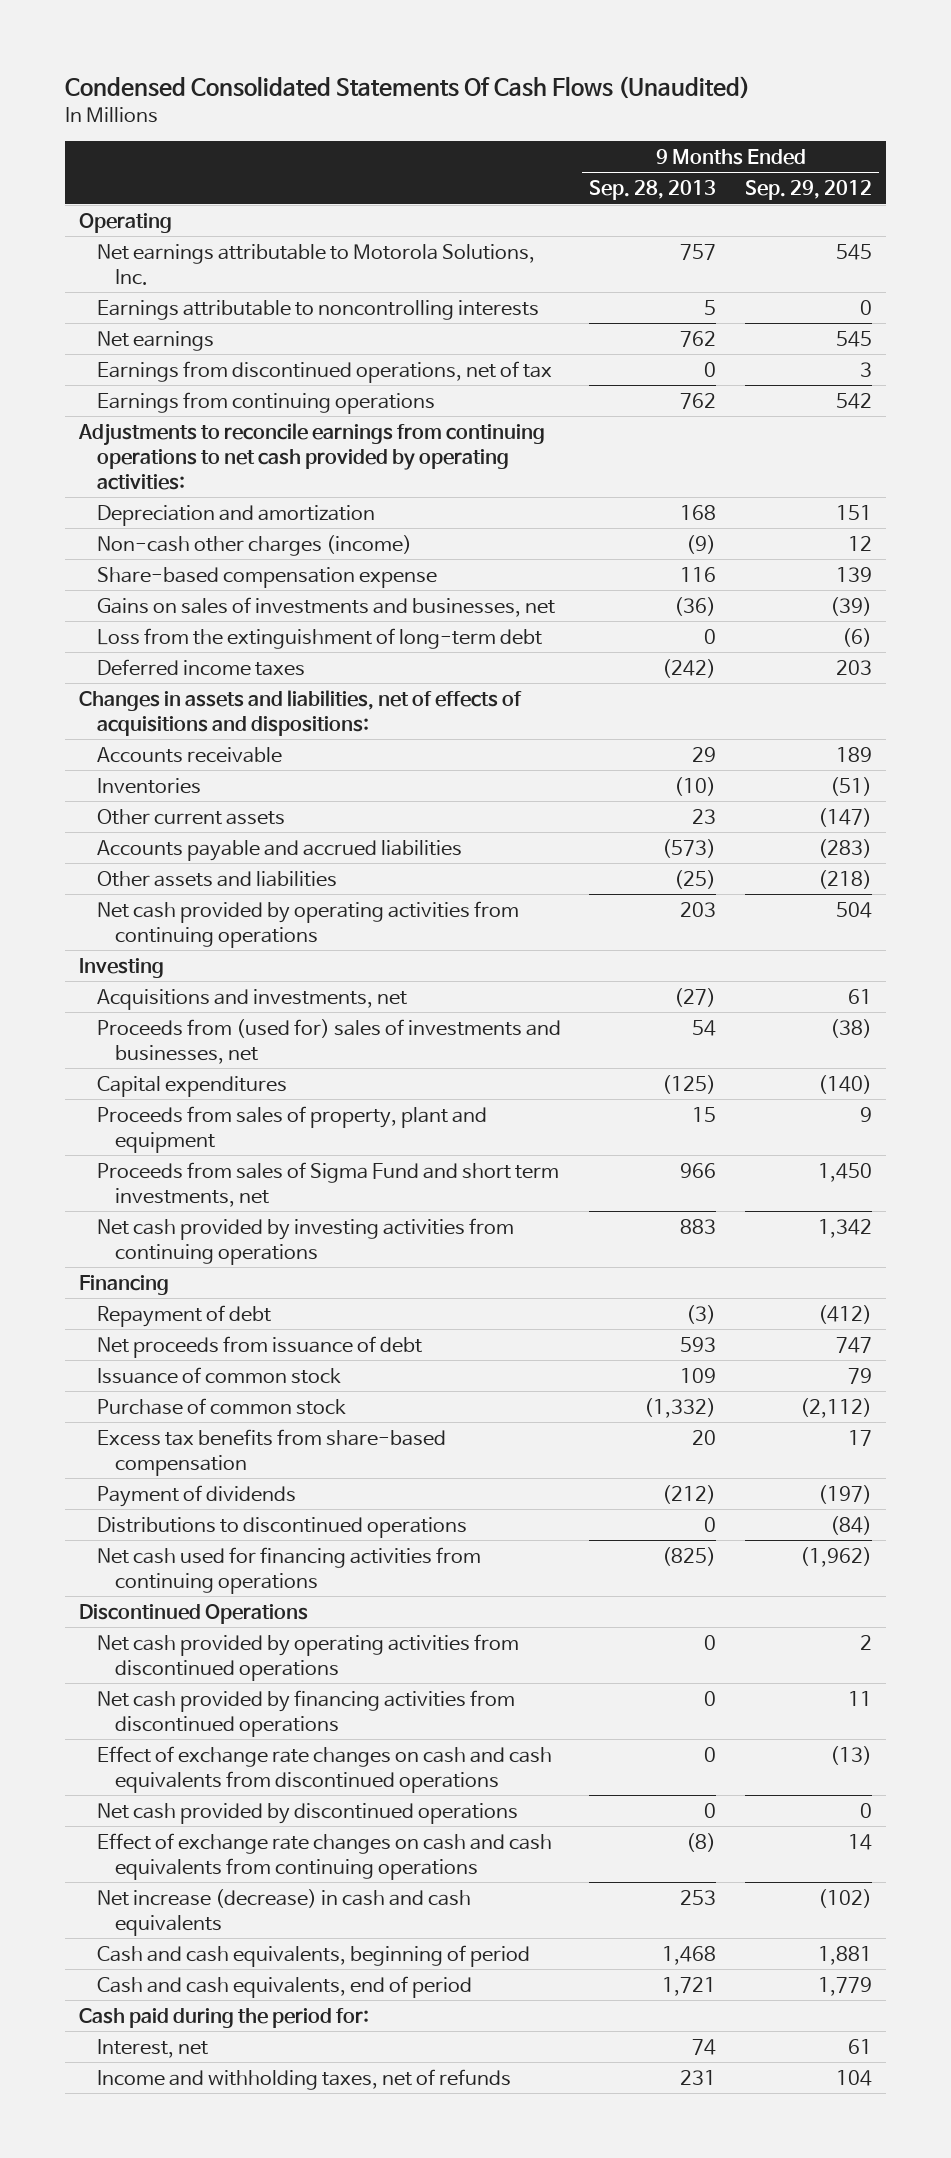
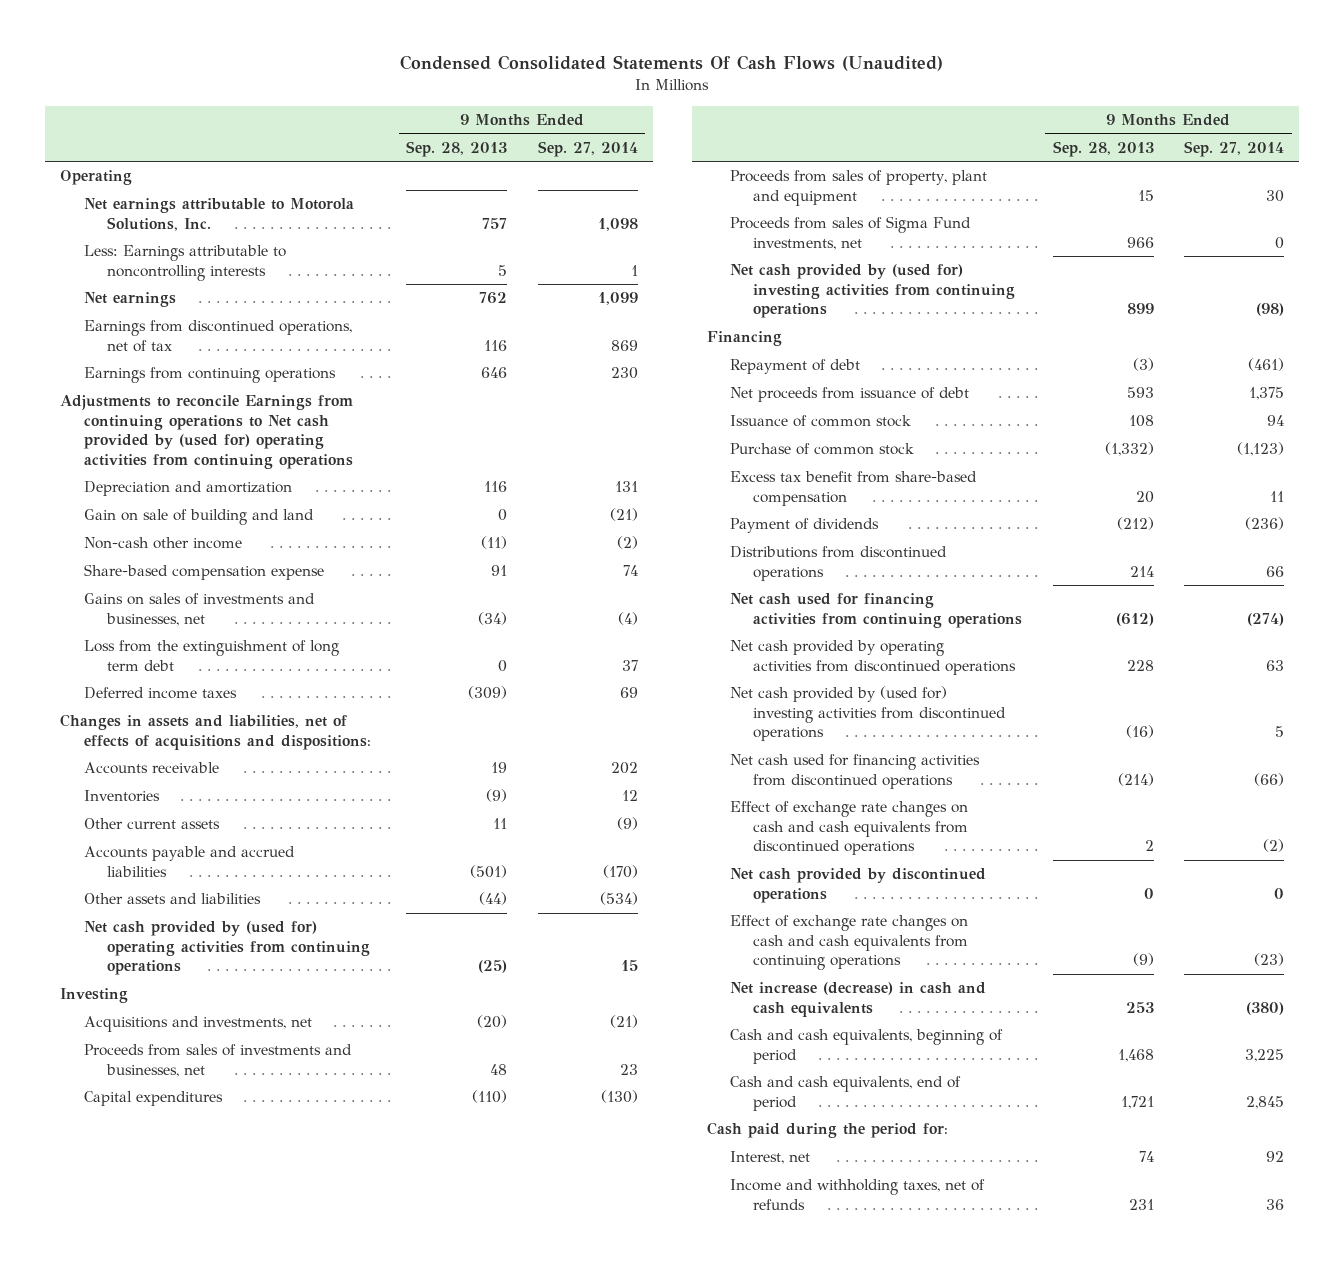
[744,179,872,200] Sep. 29, 2012 -> none
none -> [537,140,638,157] Sep. 27, 2014
[97,299,540,320] Earnings attributable to noncontrolling interests -> [83,245,286,281] Less: Earnings attributable to noncontrolling interests
[704,361,717,377] 0 -> [484,339,508,351] 116
[680,392,717,409] 762 -> [481,367,508,379] 646
[78,422,546,490] Adjustments to reconcile earnings from continuing operations to net cash provided by operating activities: -> [60,395,354,469] Adjustments to reconcile Earnings from continuing operations to Net cash provided by (used for) operating activities from continuing operations
[680,504,717,520] 168 -> [484,481,508,493] 116
none -> [83,509,314,526] Gain on sale of building and land
[97,534,413,556] Non-cash other charges (income) -> [83,537,242,550] Non-cash other income
[686,534,717,554] (9) -> [481,536,508,550] (11)
[680,566,717,582] 116 -> [491,565,508,577] 91
[674,596,717,616] (36) -> [478,611,508,625] (34)
[97,627,543,649] Loss from the extinguishment of long-term debt -> [83,640,339,671] Loss from the extinguishment of long term debt
[662,658,717,678] (242) -> [468,686,508,700] (309)
[692,746,717,762] 29 -> [491,762,508,774] 19
[674,776,717,796] (10) -> [486,789,508,803] (9)
[692,808,717,824] 23 -> [493,818,508,830] 11
[662,838,717,858] (573) -> [470,864,508,878] (501)
[674,869,717,889] (25) -> [479,892,508,906] (44)
[97,900,520,948] Net cash provided by operating activities from continuing operations -> [83,921,370,976] Net cash provided by (used for) operating activities from continuing operations
[680,901,717,917] 203 -> [478,960,508,974] (25)
[674,987,717,1007] (27) -> [477,1015,508,1029] (20)
[97,1018,562,1064] Proceeds from (used for) sales of investments and businesses, net -> [83,1044,352,1077] Proceeds from sales of investments and businesses, net
[692,1019,717,1036] 54 -> [490,1063,508,1075] 48
[662,1074,717,1094] (125) -> [472,1090,508,1104] (110)
[97,1161,560,1207] Proceeds from sales of Sigma Fund and short term investments, net -> [730,216,972,250] Proceeds from sales of Sigma Fund investments, net
[97,1217,515,1265] Net cash provided by investing activities from continuing operations -> [730,264,1016,319] Net cash provided by (used for) investing activities from continuing operations
[680,1218,717,1234] 883 -> [1126,303,1154,315] 899
[680,1367,717,1383] 109 -> [1128,415,1154,428] 108
[97,1428,447,1476] Excess tax benefits from share-based compensation -> [730,471,978,506] Excess tax benefit from share-based compensation
[79,1603,309,1624] Discontinued Operations -> none
[97,1516,468,1538] Distributions to discontinued operations -> [730,546,948,581] Distributions from discontinued operations
[704,1516,717,1532] 0 -> [1129,565,1154,577] 214
[662,1546,717,1566] (825) -> [1115,612,1154,626] (612)
[704,1634,717,1650] 0 -> [1126,659,1154,671] 228
none -> [730,686,1007,742] Net cash provided by (used for) investing activities from discontinued operations
[97,1689,516,1737] Net cash provided by financing activities from discontinued operations -> [730,754,981,789] Net cash used for financing activities from discontinued operations
[704,1690,717,1706] 0 -> [1117,772,1154,786] (214)
[704,1746,717,1762] 0 -> [1144,840,1154,852] 2
[686,1832,717,1852] (8) -> [1132,953,1154,967] (9)

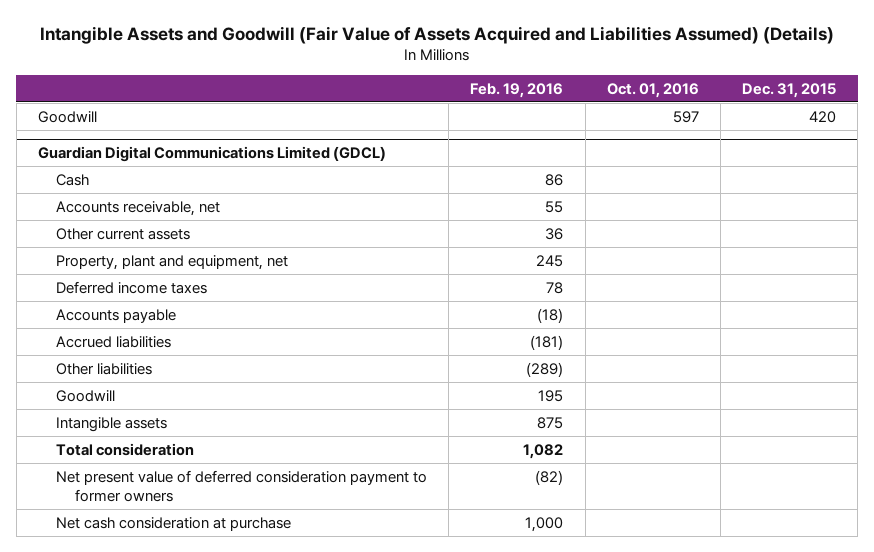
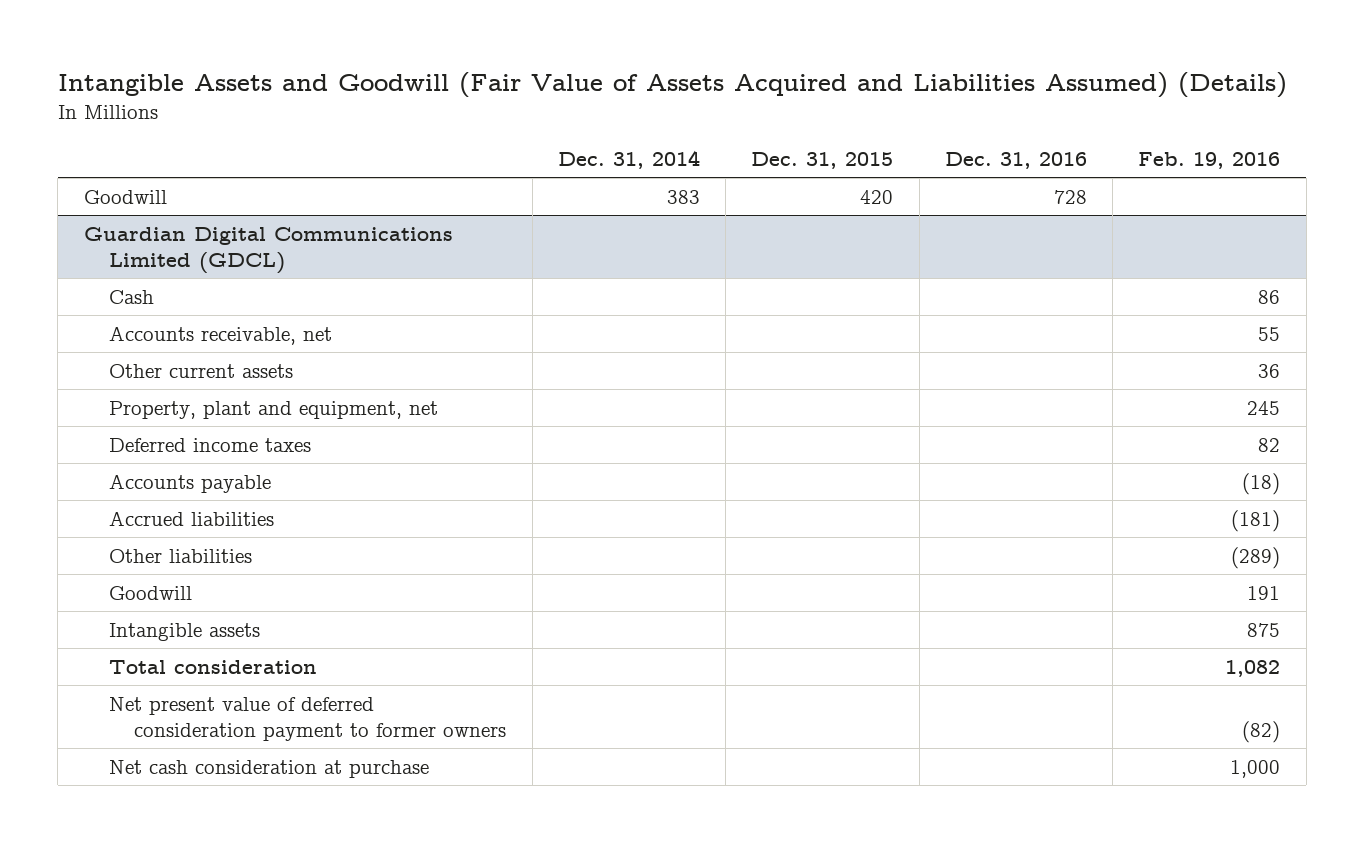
[606,82,699,98] Oct. 01, 2016 -> none
none -> [557,150,700,170] Dec. 31, 2014
none -> [944,152,1087,170] Dec. 31, 2016
[546,281,564,294] 78 -> [1258,437,1281,452] 82
[538,389,564,402] 195 -> [1247,585,1281,600] 191

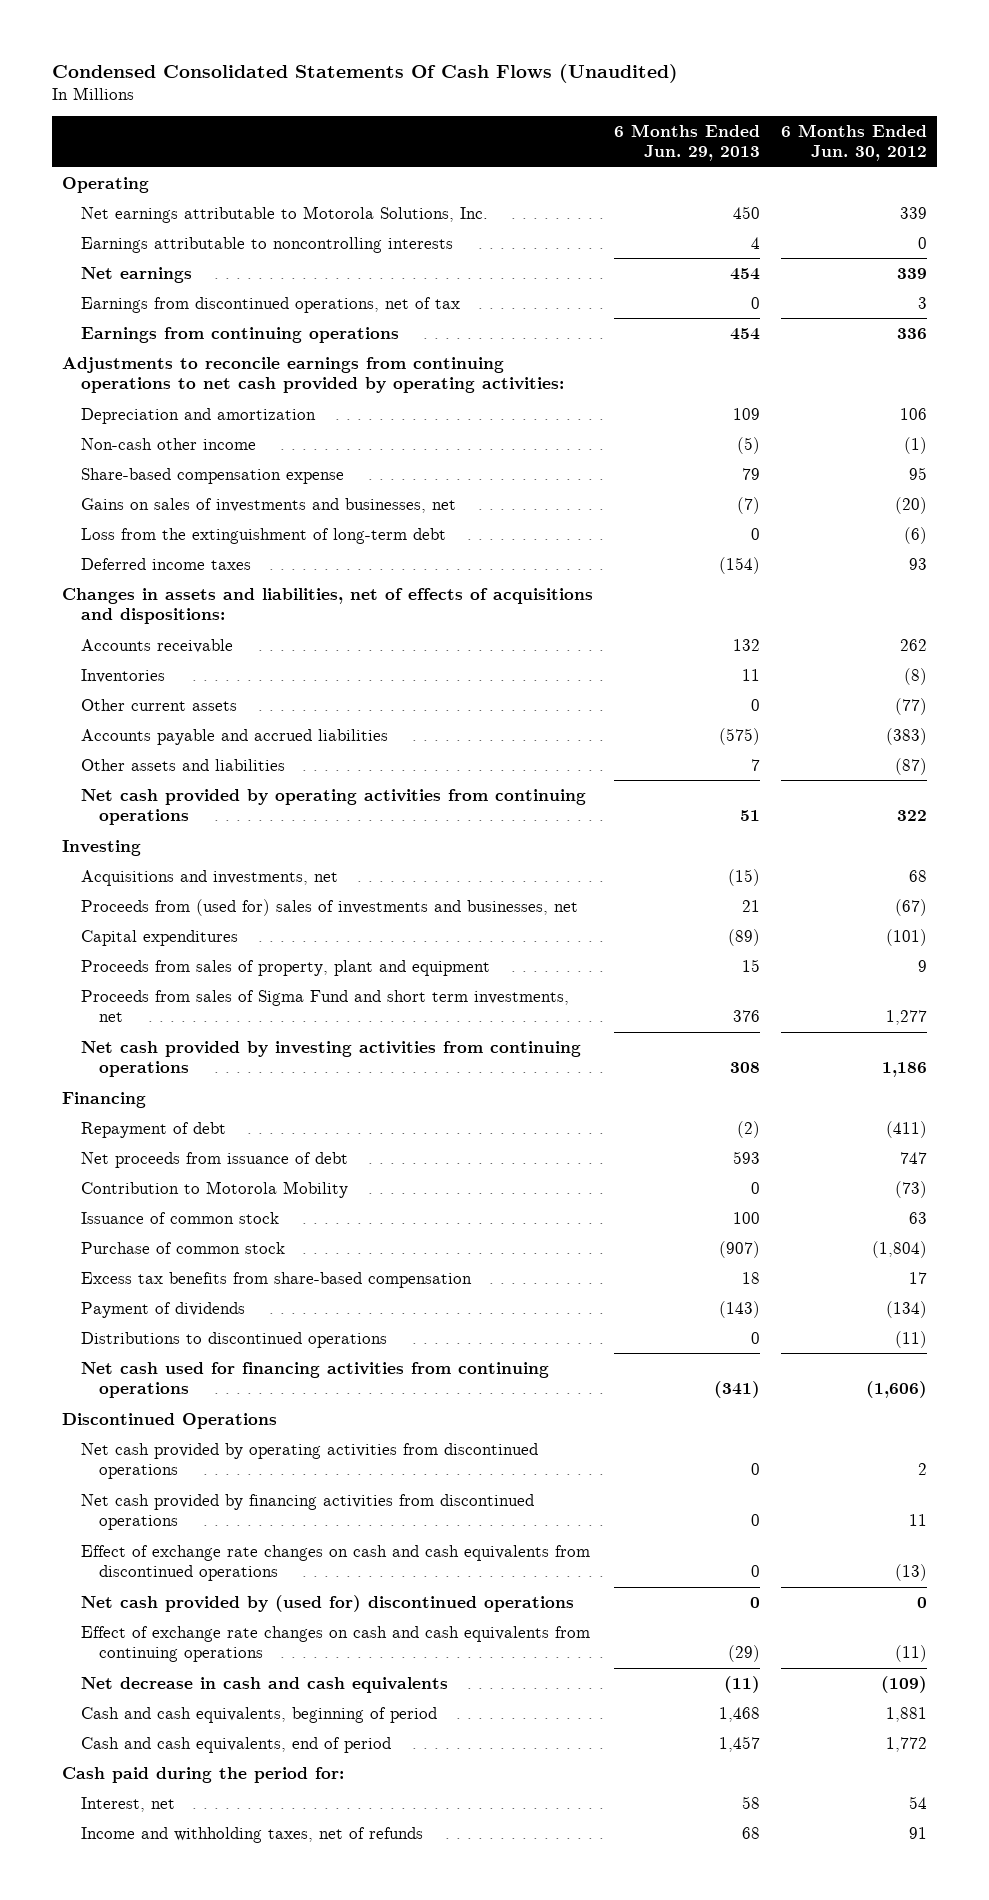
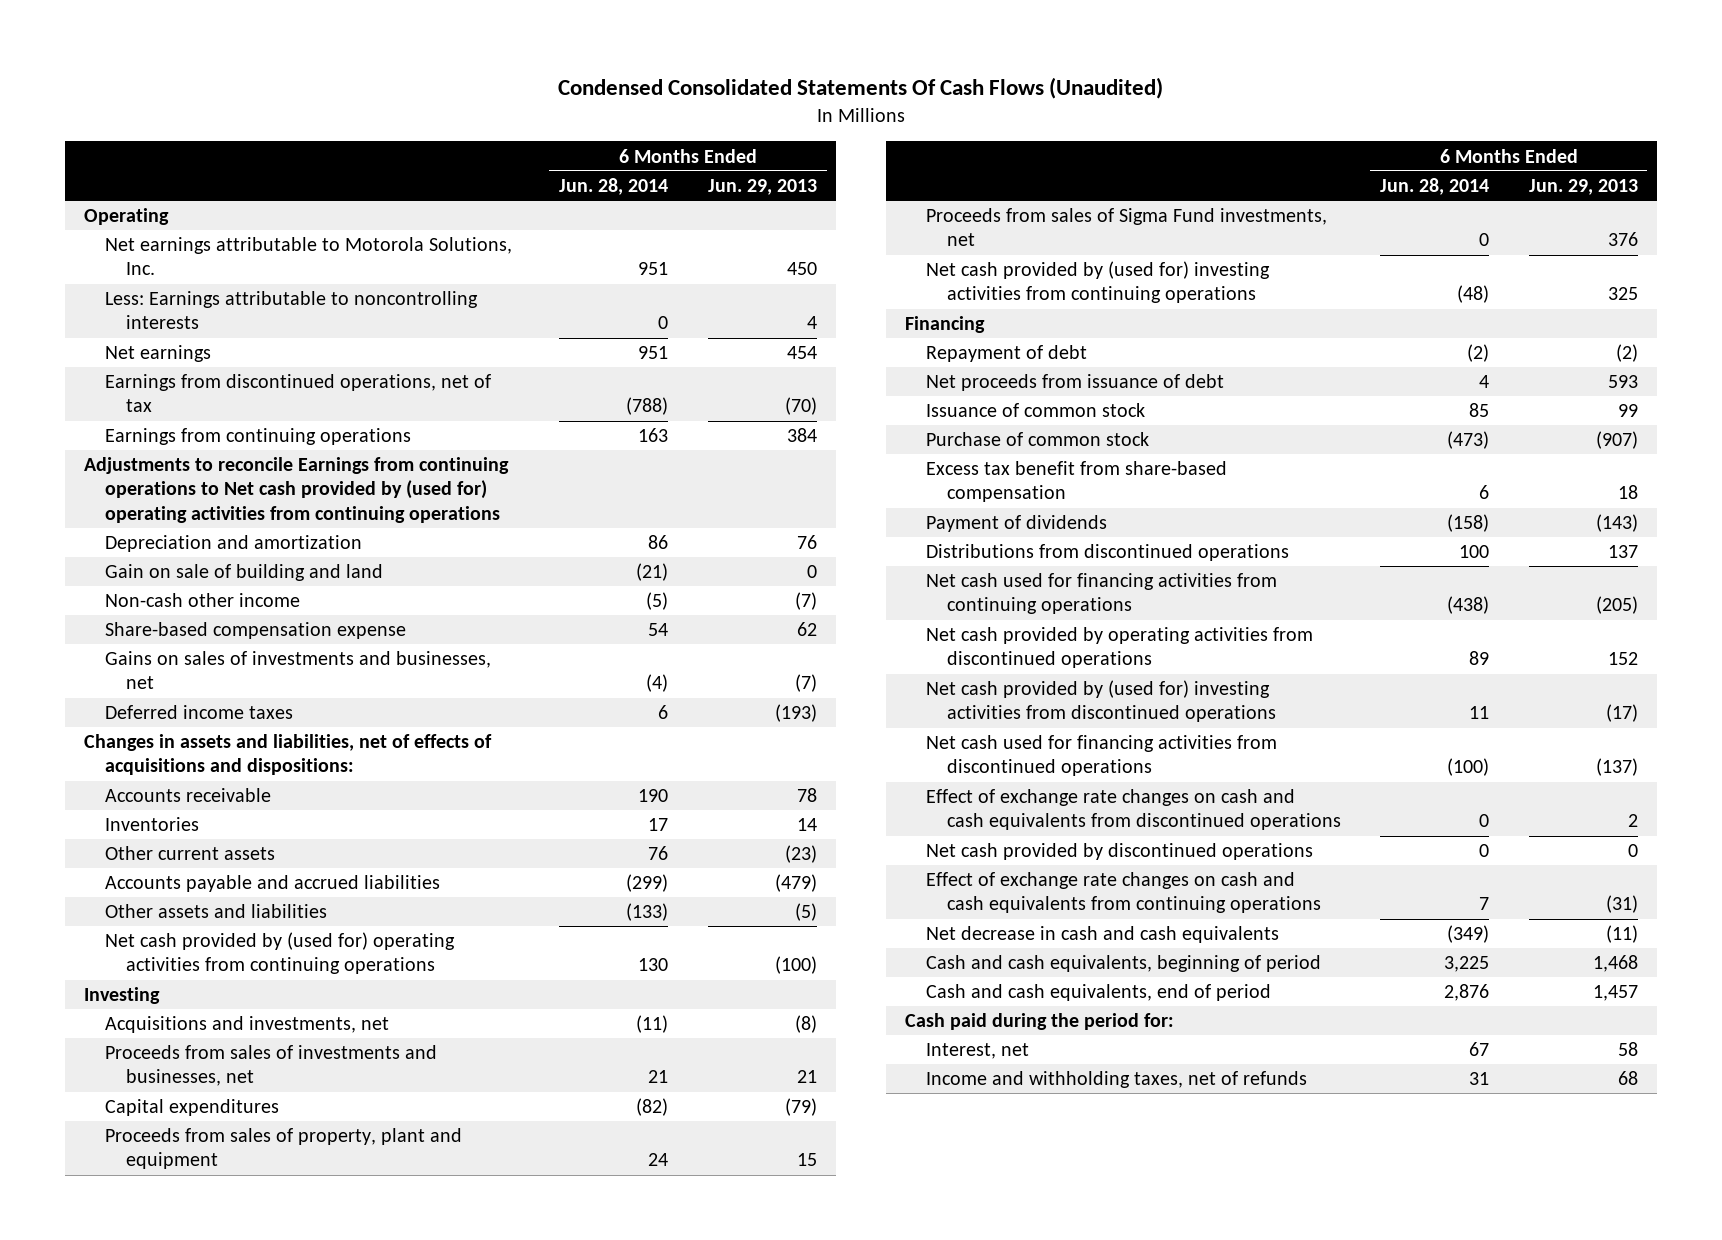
[780,124,927,162] 6 Months Ended Jun. 30, 2012 -> none
none -> [559,177,669,195] Jun. 28, 2014
[80,236,453,253] Earnings attributable to noncontrolling interests -> [105,291,479,330] Less: Earnings attributable to noncontrolling interests
[751,296,761,309] 0 -> [784,397,817,416] (70)
[730,327,761,340] 454 -> [786,428,817,443] 384
[62,356,564,394] Adjustments to reconcile earnings from continuing operations to net cash provided by operating activities: -> [84,457,510,523] Adjustments to reconcile Earnings from continuing operations to Net cash provided by (used for) operating activities from continuing operations
[733,407,761,420] 109 -> [796,535,817,550] 76
none -> [105,564,384,582] Gain on sale of building and land
[737,436,761,454] (5) -> [794,592,817,611] (7)
[742,467,761,480] 79 -> [796,622,817,637] 62
[80,527,446,544] Loss from the extinguishment of long-term debt -> none
[719,556,761,574] (154) -> [774,704,817,723] (193)
[733,638,761,651] 132 -> [796,788,817,803] 78
[742,668,761,681] 11 -> [796,818,817,832] 14
[751,698,761,711] 0 -> [784,845,817,864] (23)
[719,727,761,745] (575) -> [774,874,817,893] (479)
[751,758,761,771] 7 -> [794,903,817,922] (5)
[80,788,586,826] Net cash provided by operating activities from continuing operations -> [105,932,456,975] Net cash provided by (used for) operating activities from continuing operations
[740,810,761,822] 51 -> [774,956,817,975] (100)
[728,868,761,886] (15) -> [794,1015,817,1034] (8)
[80,898,578,916] Proceeds from (used for) sales of investments and businesses, net -> [105,1045,438,1087] Proceeds from sales of investments and businesses, net
[728,928,761,946] (89) -> [784,1098,817,1117] (79)
[80,989,569,1023] Proceeds from sales of Sigma Fund and short term investments, net -> [926,208,1328,247] Proceeds from sales of Sigma Fund investments, net
[80,1040,581,1078] Net cash provided by investing activities from continuing operations -> [926,261,1271,304] Net cash provided by (used for) investing activities from continuing operations
[730,1062,761,1074] 308 -> [1607,287,1638,301] 325
[80,1180,348,1198] Contribution to Motorola Mobility -> none
[733,1211,761,1224] 100 -> [1617,404,1638,418] 99
[80,1271,472,1288] Excess tax benefits from share-based compensation -> [926,461,1228,503] Excess tax benefit from share-based compensation
[62,1412,278,1429] Discontinued Operations -> none
[80,1331,387,1348] Distributions to discontinued operations -> [926,544,1290,562] Distributions from discontinued operations
[751,1331,761,1344] 0 -> [1607,545,1638,559] 137
[714,1381,761,1399] (341) -> [1595,596,1638,615] (205)
[751,1463,761,1476] 0 -> [1607,652,1638,666] 152
none -> [926,680,1276,723] Net cash provided by (used for) investing activities from discontinued operations
[80,1493,534,1531] Net cash provided by financing activities from discontinued operations -> [926,735,1278,777] Net cash used for financing activities from discontinued operations
[751,1514,761,1527] 0 -> [1595,758,1638,777] (137)
[751,1565,761,1578] 0 -> [1627,814,1638,828] 2
[80,1594,574,1612] Net cash provided by (used for) discontinued operations -> [926,843,1314,861] Net cash provided by discontinued operations
[728,1645,761,1663] (29) -> [1605,895,1638,914] (31)

